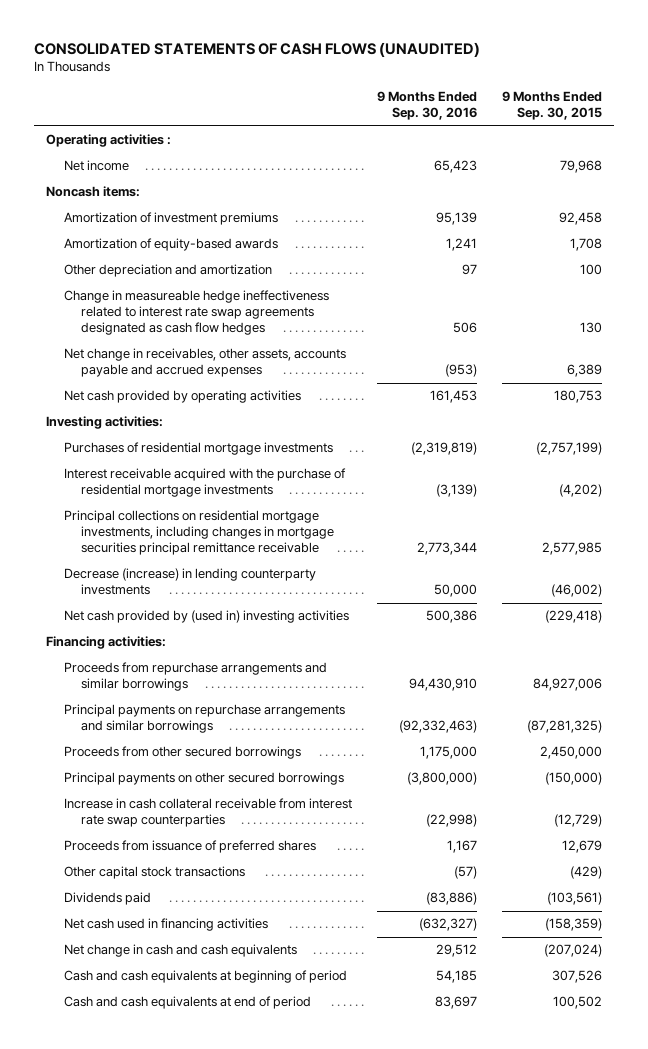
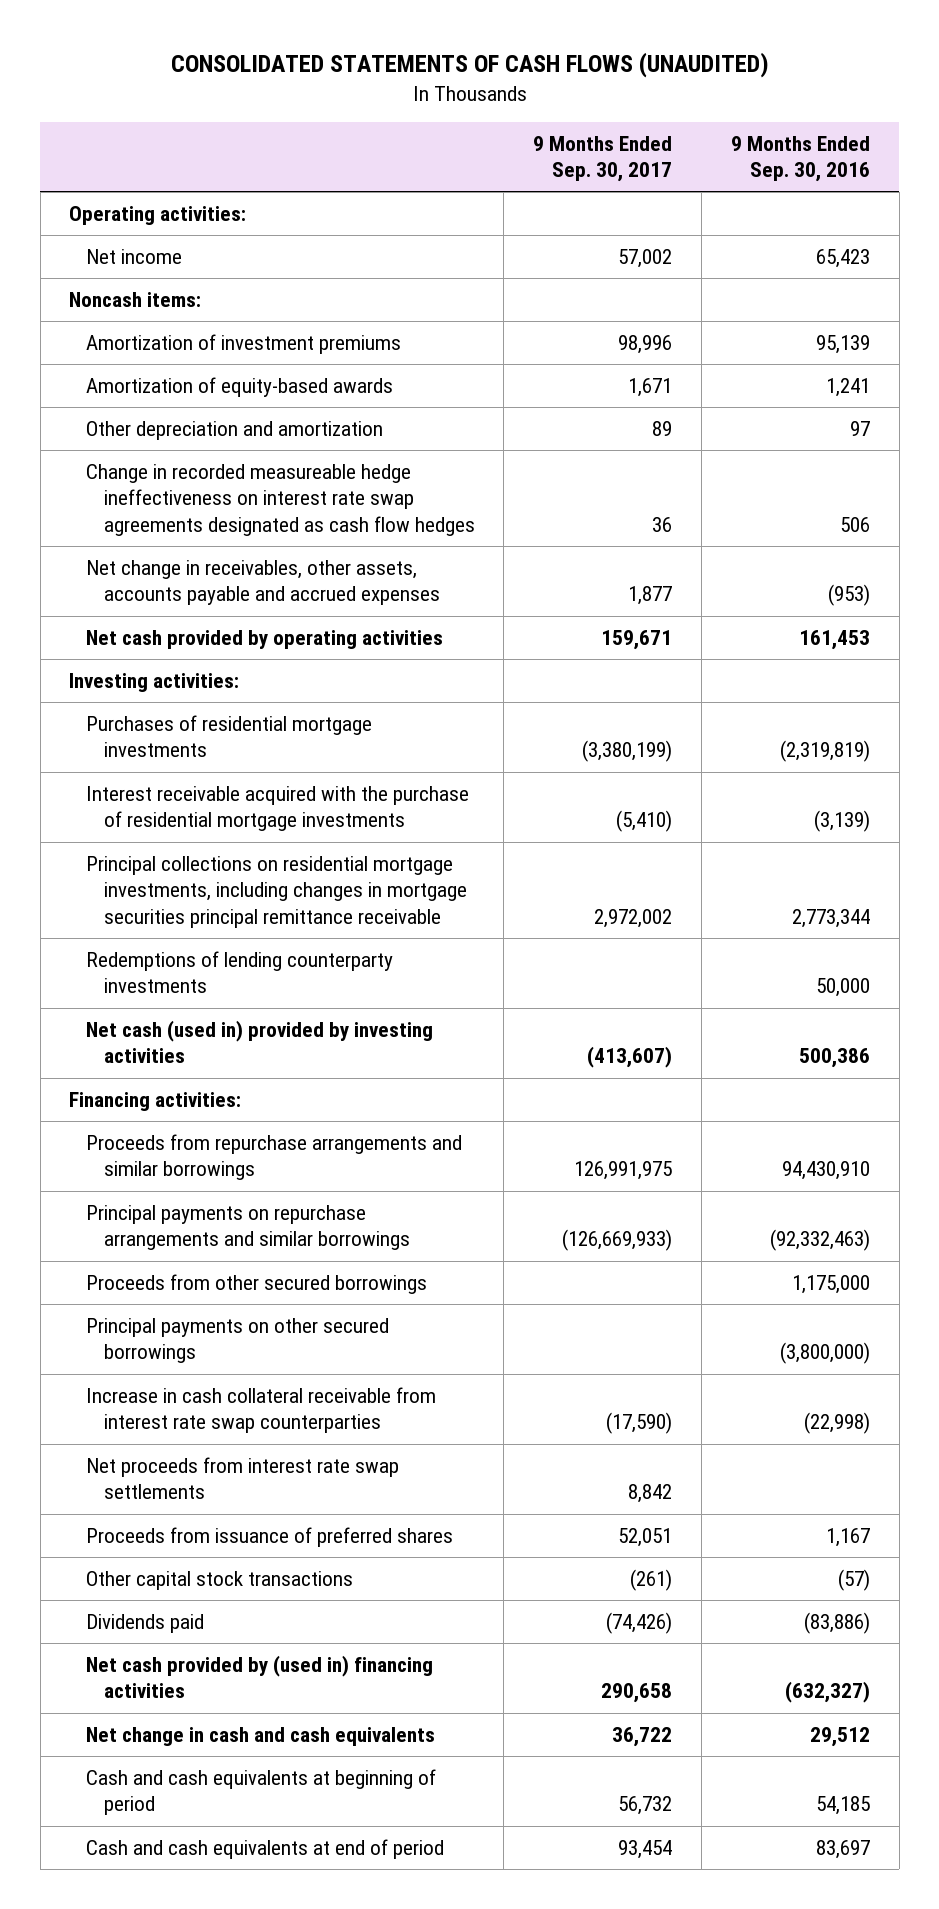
[501,91,602,121] 9 Months Ended Sep. 30, 2015 -> none
none -> [533,135,673,183] 9 Months Ended Sep. 30, 2017
[46,134,172,148] Operating activities : -> [69,205,247,225] Operating activities:
[63,290,329,336] Change in measureable hedge ineffectiveness related to interest rate swap agreements designated as cash flow hedges -> [86,463,475,536] Change in recorded measureable hedge ineffectiveness on interest rate swap agreements designated as cash flow hedges
[63,568,316,596] Decrease (increase) in lending counterparty investments -> [86,950,394,994] Redemptions of lending counterparty investments
[63,610,349,624] Net cash provided by (used in) investing activities -> [86,1019,434,1064] Net cash (used in) provided by investing activities
none -> [86,1456,400,1500] Net proceeds from interest rate swap settlements
[63,918,268,932] Net cash used in financing activities -> [86,1654,434,1699] Net cash provided by (used in) financing activities

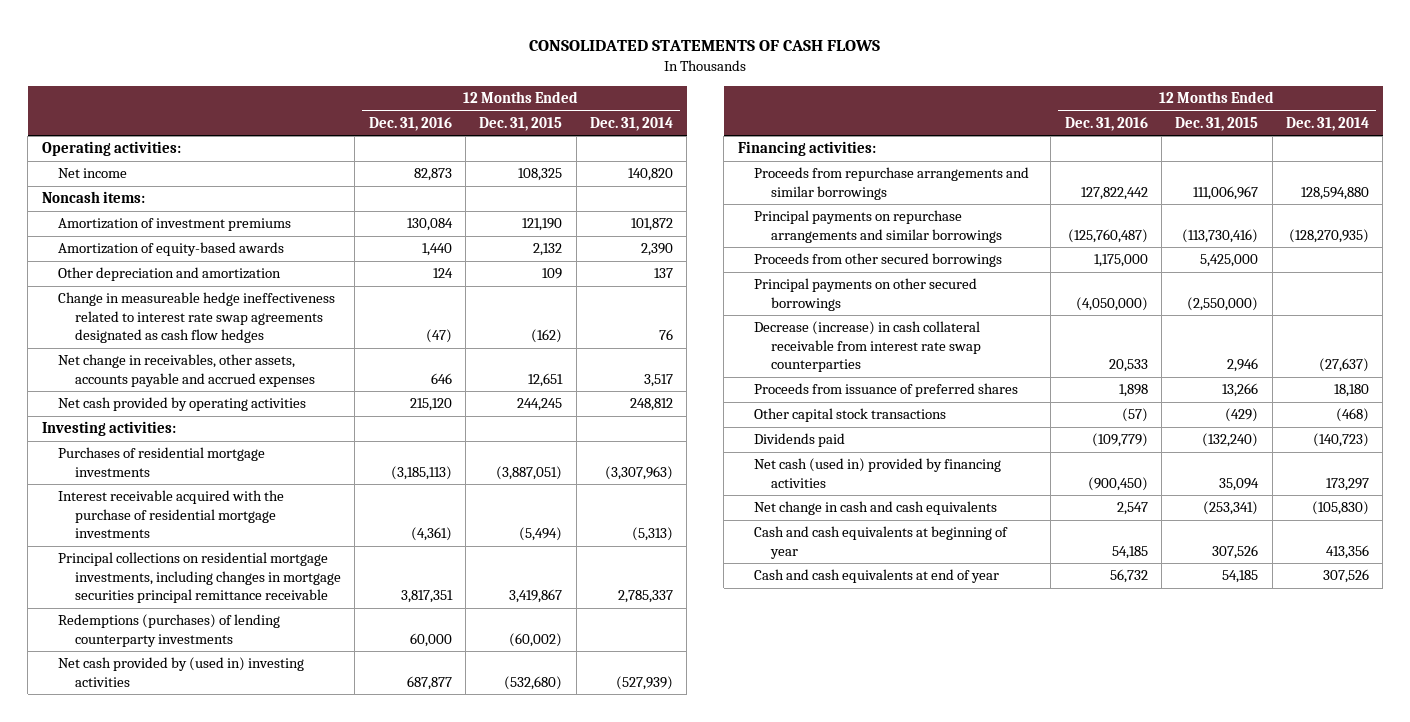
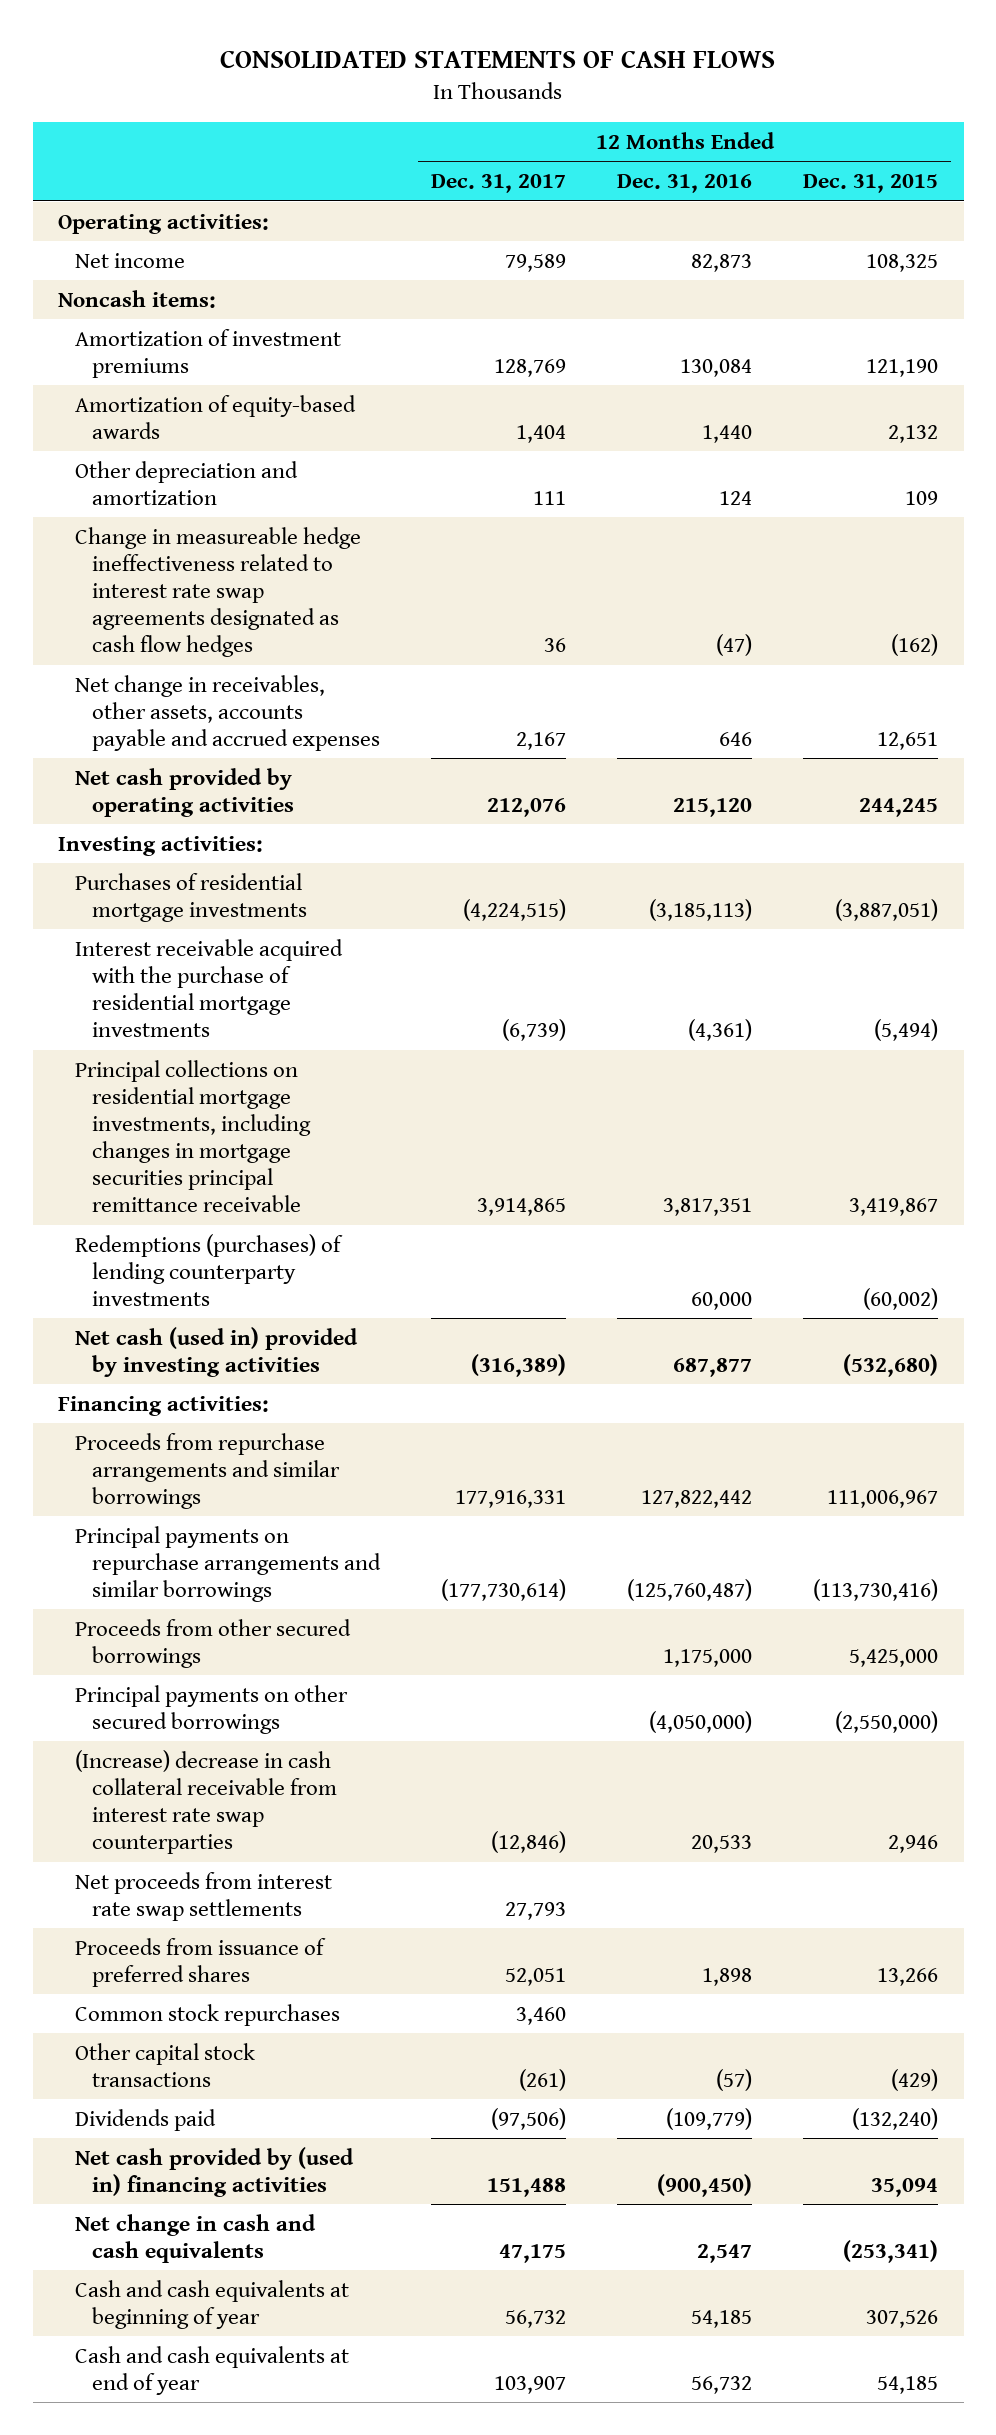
[589,116,673,131] Dec. 31, 2014 -> none
none -> [431,174,567,194] Dec. 31, 2017
[58,657,305,687] Net cash provided by (used in) investing activities -> [75,1326,359,1377] Net cash (used in) provided by investing activities
[754,321,981,373] Decrease (increase) in cash collateral receivable from interest rate swap counterparties -> [75,1749,338,1855] (Increase) decrease in cash collateral receivable from interest rate swap counterparties
none -> [75,1871,333,1921] Net proceeds from interest rate swap settlements
none -> [75,2003,341,2026] Common stock repurchases
[754,458,1002,488] Net cash (used in) provided by financing activities -> [75,2146,355,2197] Net cash provided by (used in) financing activities

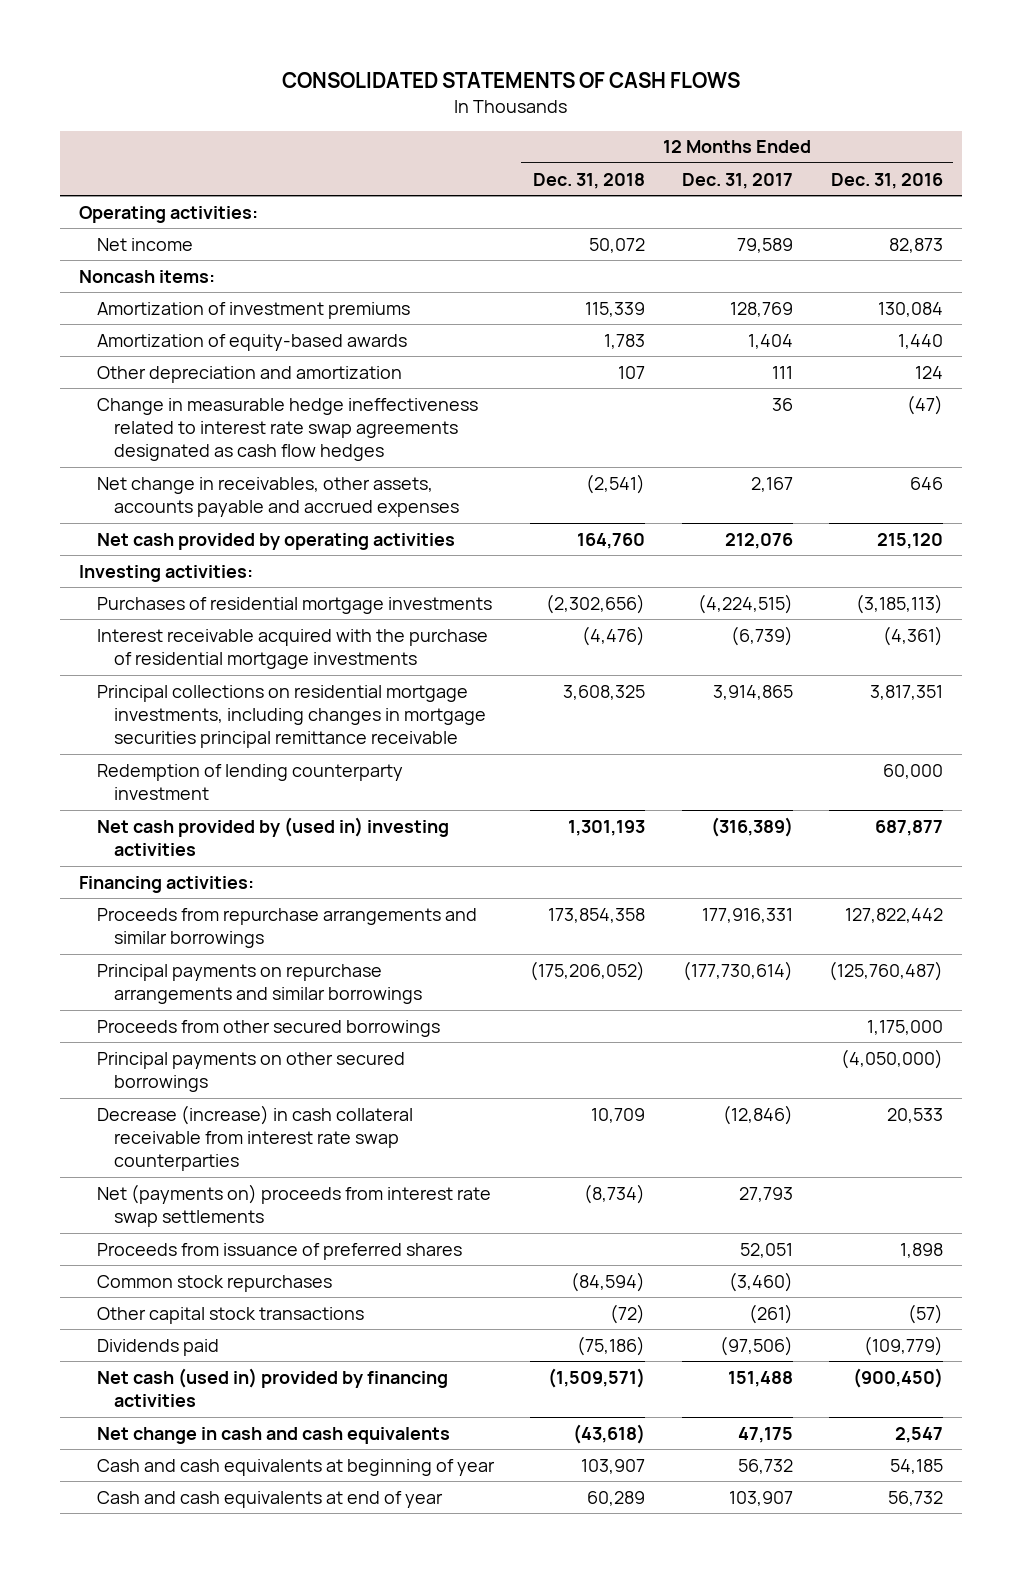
[803,174,939,194] Dec. 31, 2015 -> none
none -> [533,172,646,189] Dec. 31, 2018
[75,526,362,658] Change in measureable hedge ineffectiveness related to interest rate swap agreements designated as cash flow hedges -> [96,397,478,462] Change in measurable hedge ineffectiveness related to interest rate swap agreements designated as cash flow hedges
[75,1233,344,1307] Redemptions (purchases) of lending counterparty investments -> [96,763,403,800] Redemption of lending counterparty investment
[75,1326,359,1377] Net cash (used in) provided by investing activities -> [96,816,449,856] Net cash provided by (used in) investing activities
[75,1749,338,1855] (Increase) decrease in cash collateral receivable from interest rate swap counterparties -> [96,1104,413,1172] Decrease (increase) in cash collateral receivable from interest rate swap counterparties
[75,1871,333,1921] Net proceeds from interest rate swap settlements -> [96,1183,491,1227] Net (payments on) proceeds from interest rate swap settlements
[516,2006,567,2025] 3,460 -> [728,1271,793,1292] (3,460)
[75,2146,355,2197] Net cash provided by (used in) financing activities -> [96,1367,448,1407] Net cash (used in) provided by financing activities

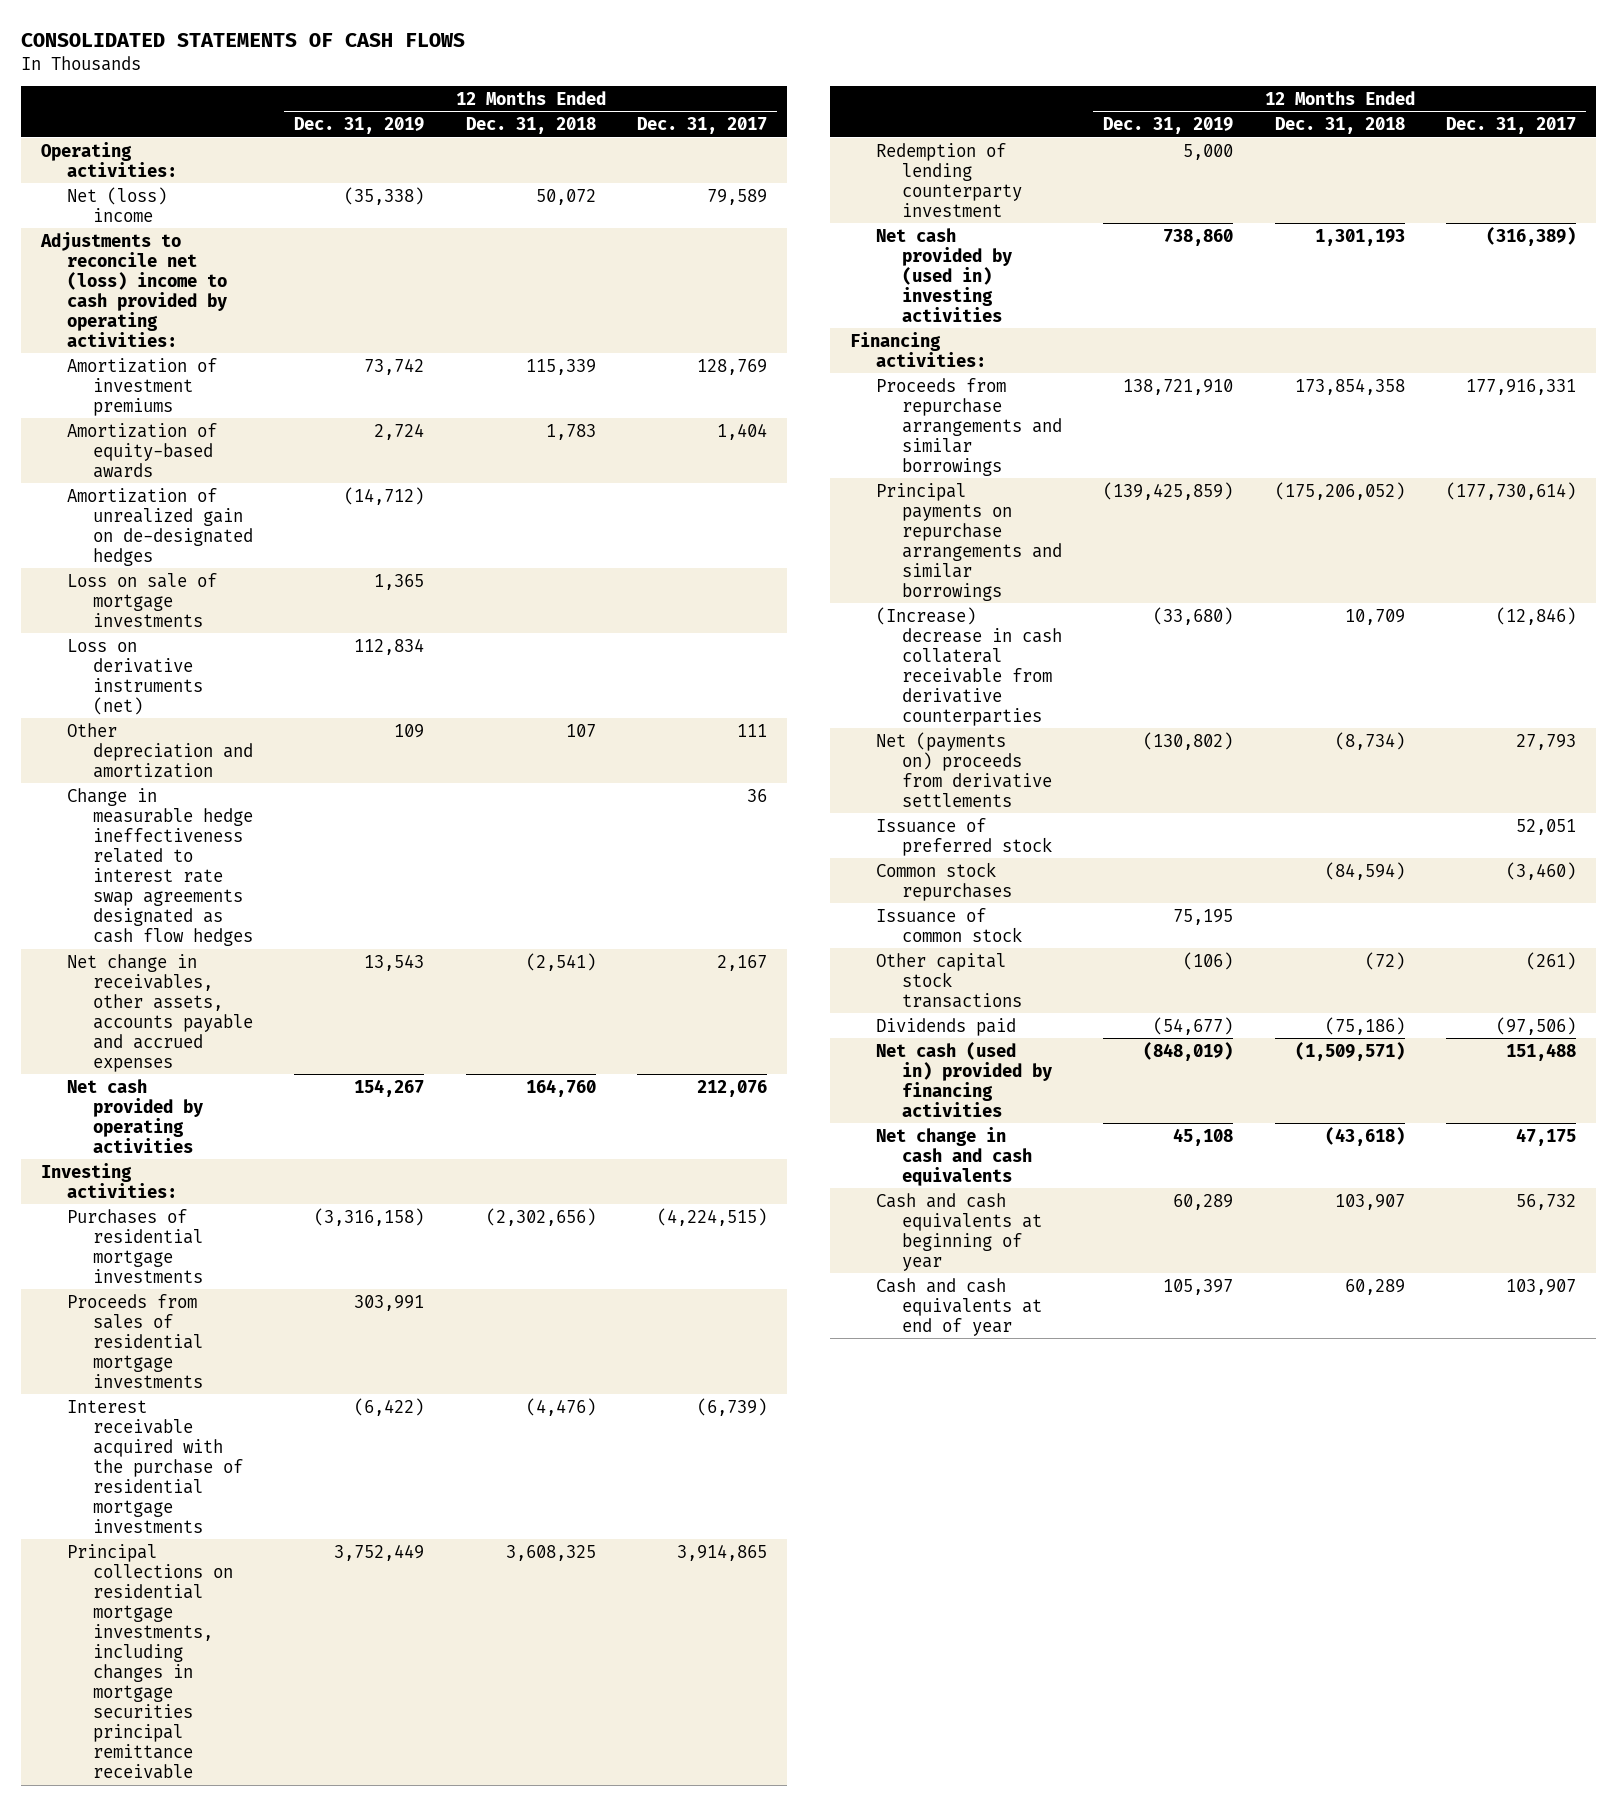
[831,172,944,189] Dec. 31, 2016 -> none
none -> [294,117,425,135] Dec. 31, 2019
[96,237,193,251] Net income -> [67,186,168,222] Net (loss) income
[78,269,215,283] Noncash items: -> [40,231,228,347] Adjustments to reconcile net (loss) income to cash provided by operating activities:
none -> [67,487,254,566] Amortization of unrealized gain on de-designated hedges
none -> [67,572,218,627] Loss on sale of mortgage investments
none -> [67,638,204,715] Loss on derivative instruments (net)
none -> [67,1293,204,1388] Proceeds from sales of residential mortgage investments
[96,1019,440,1037] Proceeds from other secured borrowings -> none
[96,1051,405,1092] Principal payments on other secured borrowings -> none
[96,1104,413,1172] Decrease (increase) in cash collateral receivable from interest rate swap counterparties -> [876,606,1063,726] (Increase) decrease in cash collateral receivable from derivative counterparties
[96,1183,491,1227] Net (payments on) proceeds from interest rate swap settlements -> [876,731,1053,807] Net (payments on) proceeds from derivative settlements
[96,1242,462,1260] Proceeds from issuance of preferred shares -> [876,817,1053,856] Issuance of preferred stock
none -> [876,907,1023,942] Issuance of common stock

